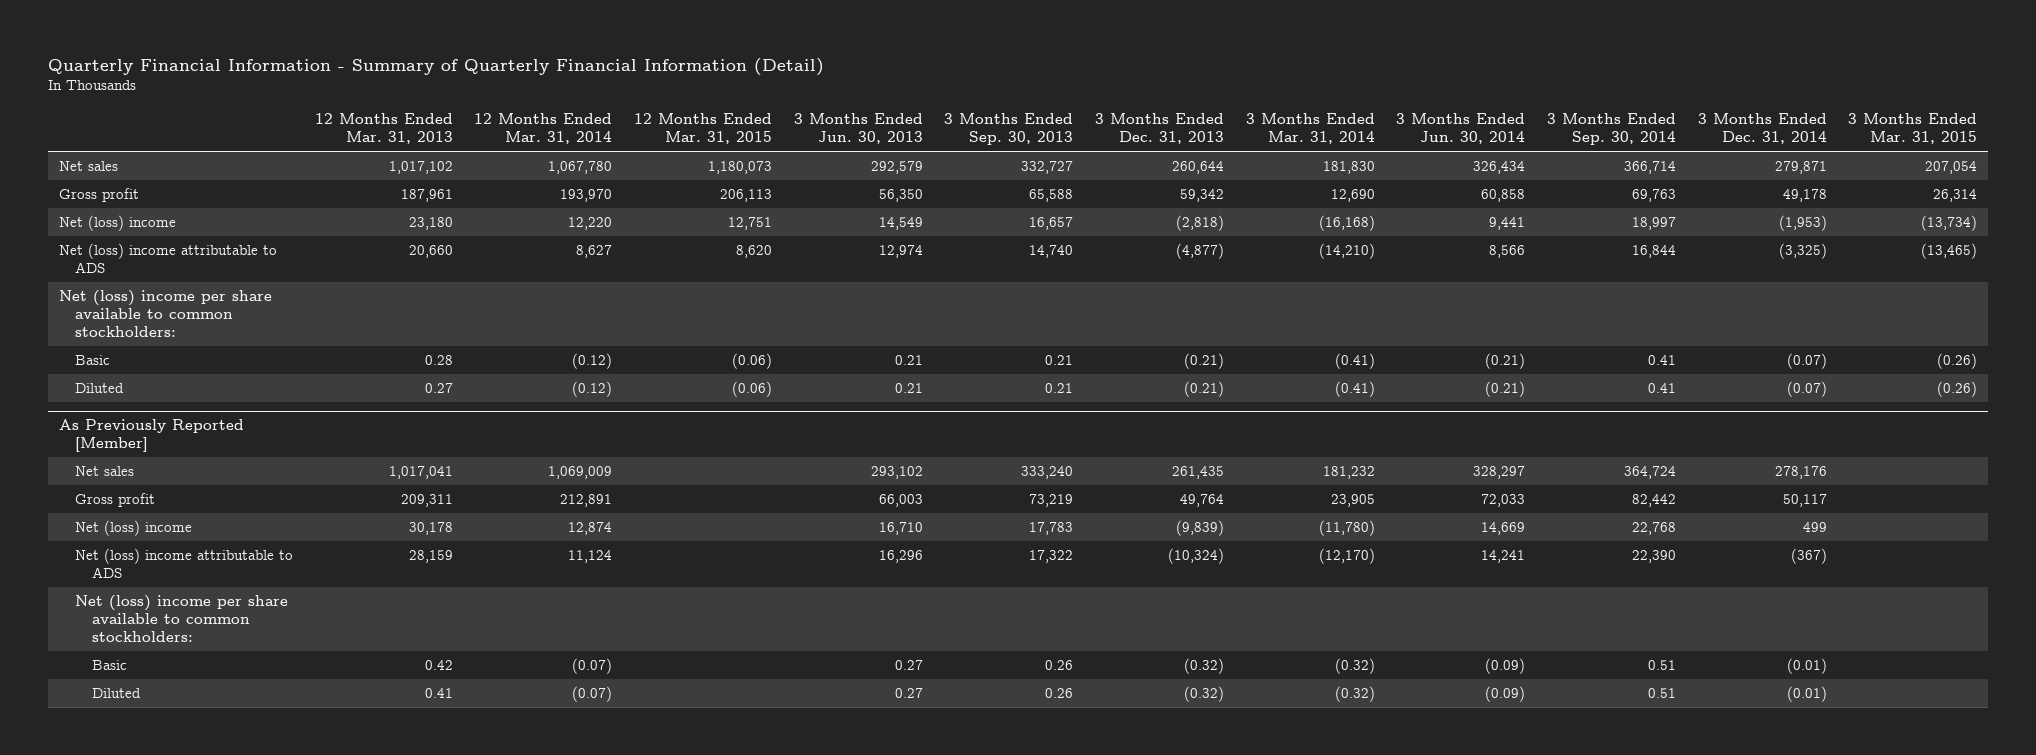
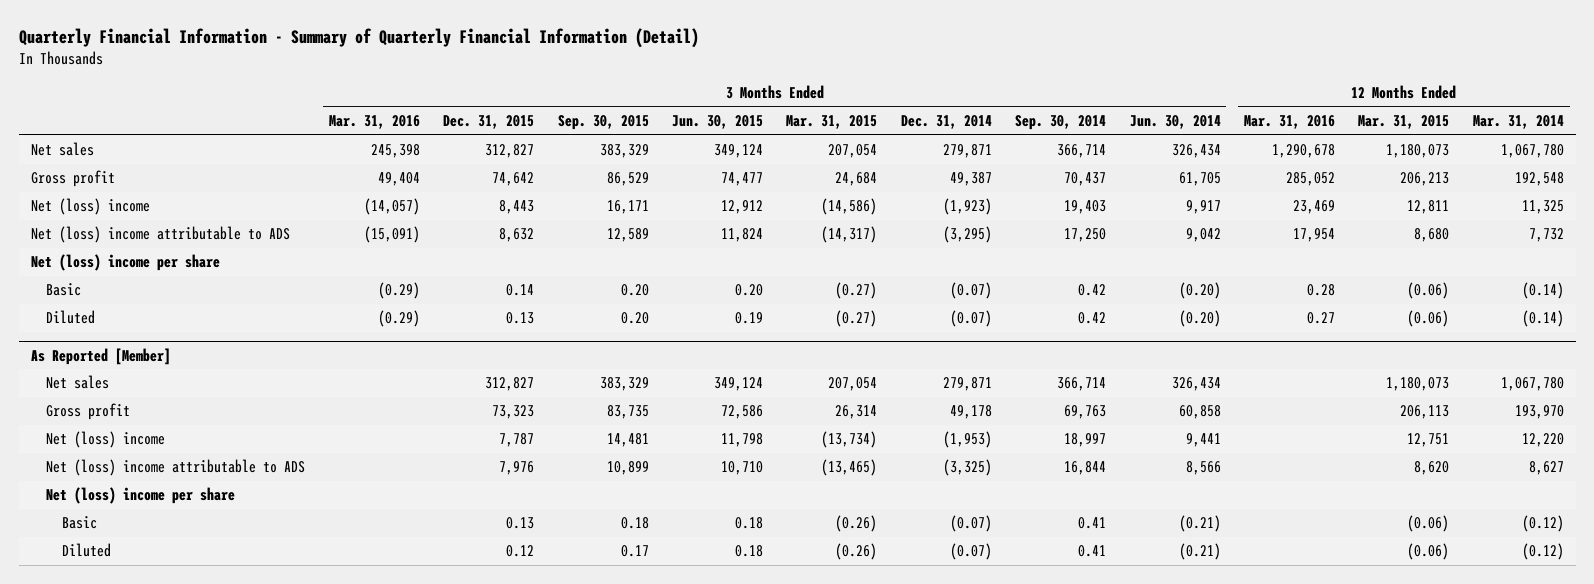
[314,113,453,145] 12 Months Ended Mar. 31, 2013 -> none
[793,113,923,145] 3 Months Ended Jun. 30, 2013 -> none
[944,113,1074,146] 3 Months Ended Sep. 30, 2013 -> none
[1095,113,1225,145] 3 Months Ended Dec. 31, 2013 -> none
[1245,113,1375,145] 3 Months Ended Mar. 31, 2014 -> none
none -> [328,115,420,130] Mar. 31, 2016
none -> [443,115,535,130] Dec. 31, 2015
none -> [557,115,649,131] Sep. 30, 2015
none -> [672,115,764,130] Jun. 30, 2015
none -> [1244,115,1336,130] Mar. 31, 2016
none -> [30,170,115,188] Gross profit
none -> [30,198,150,216] Net (loss) income
none -> [30,226,290,244] Net (loss) income attributable to ADS
none -> [30,254,220,272] Net (loss) income per share
none -> [46,283,82,297] Basic
none -> [46,310,96,325] Diluted
none -> [30,347,171,365] As Reported [Member]
none -> [46,375,110,390] Net sales
[58,290,272,338] Net (loss) income per share available to common stockholders: -> [46,487,236,505] Net (loss) income per share
[58,419,244,453] As Previously Reported [Member] -> none
[75,466,135,477] Net sales -> none
[75,493,156,508] Gross profit -> none
[75,520,193,537] Net (loss) income -> none
[75,548,294,579] Net (loss) income attributable to ADS -> none
[75,595,289,643] Net (loss) income per share available to common stockholders: -> none
[91,660,127,671] Basic -> none
[91,688,141,699] Diluted -> none

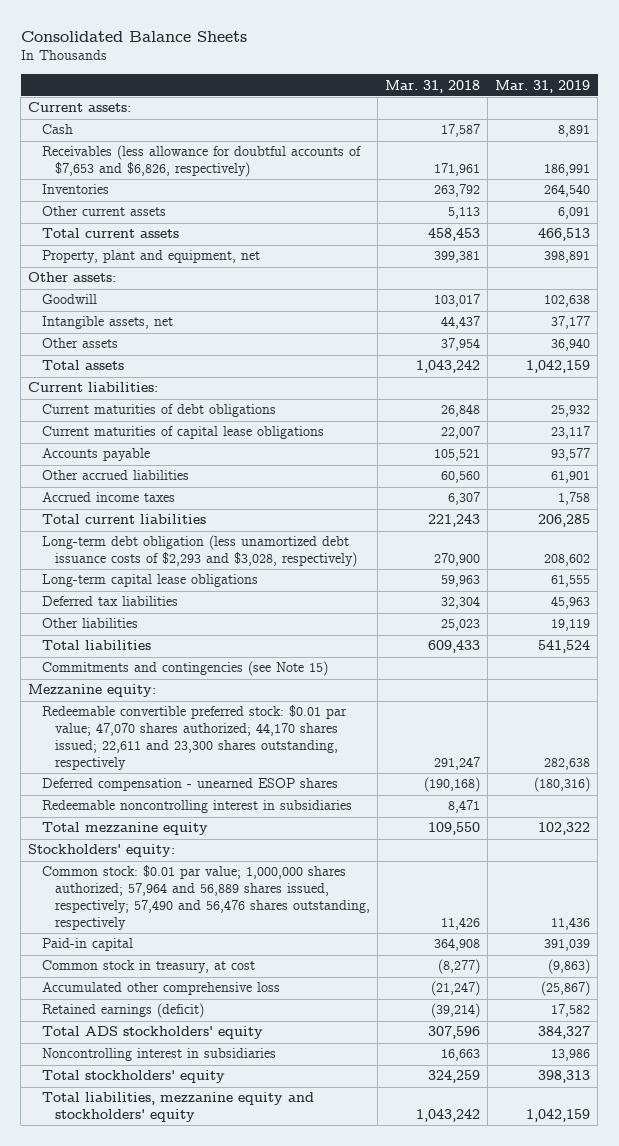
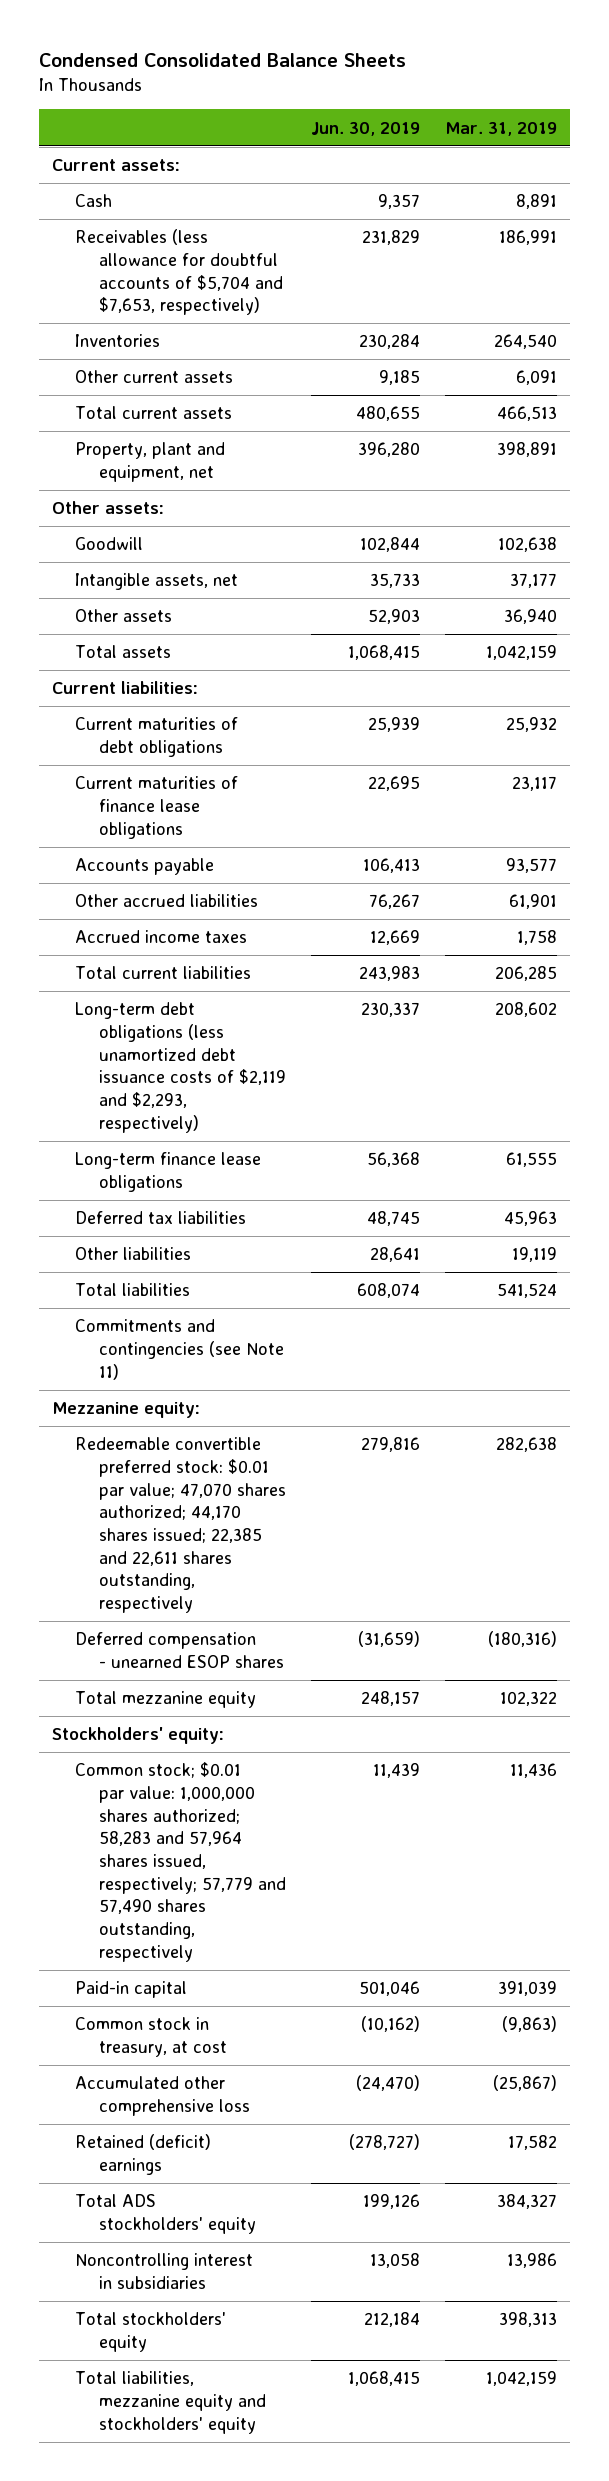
[20,31,247,43] Consolidated Balance Sheets -> [39,53,407,68] Condensed Consolidated Balance Sheets
[385,79,481,93] Mar. 31, 2018 -> none
none -> [310,121,420,136] Jun. 30, 2019
[41,145,361,178] Receivables (less allowance for doubtful accounts of $7,653 and $6,826, respectively) -> [75,229,283,316] Receivables (less allowance for doubtful accounts of $5,704 and $7,653, respectively)
[41,426,324,440] Current maturities of capital lease obligations -> [75,776,239,839] Current maturities of finance lease obligations
[41,535,358,568] Long-term debt obligation (less unamortized debt issuance costs of $2,293 and $3,028, respectively) -> [75,1002,286,1133] Long-term debt obligations (less unamortized debt issuance costs of $2,119 and $2,293, respectively)
[41,574,258,588] Long-term capital lease obligations -> [75,1152,262,1192] Long-term finance lease obligations
[41,661,328,677] Commitments and contingencies (see Note 15) -> [75,1319,284,1380] Commitments and contingencies (see Note 11)
[41,705,347,770] Redeemable convertible preferred stock: $0.01 par value; 47,070 shares authorized; 44,170 shares issued; 22,611 and 23,300 shares outstanding, respectively -> [75,1437,286,1614] Redeemable convertible preferred stock: $0.01 par value; 47,070 shares authorized; 44,170 shares issued; 22,385 and 22,611 shares outstanding, respectively
[41,800,352,814] Redeemable noncontrolling interest in subsidiaries -> none
[41,865,371,930] Common stock: $0.01 par value; 1,000,000 shares authorized; 57,964 and 56,889 shares issued, respectively; 57,490 and 56,476 shares outstanding, respectively -> [75,1762,286,1962] Common stock; $0.01 par value: 1,000,000 shares authorized; 58,283 and 57,964 shares issued, respectively; 57,779 and 57,490 shares outstanding, respectively
[41,1003,204,1019] Retained earnings (deficit) -> [75,2134,212,2175] Retained (deficit) earnings

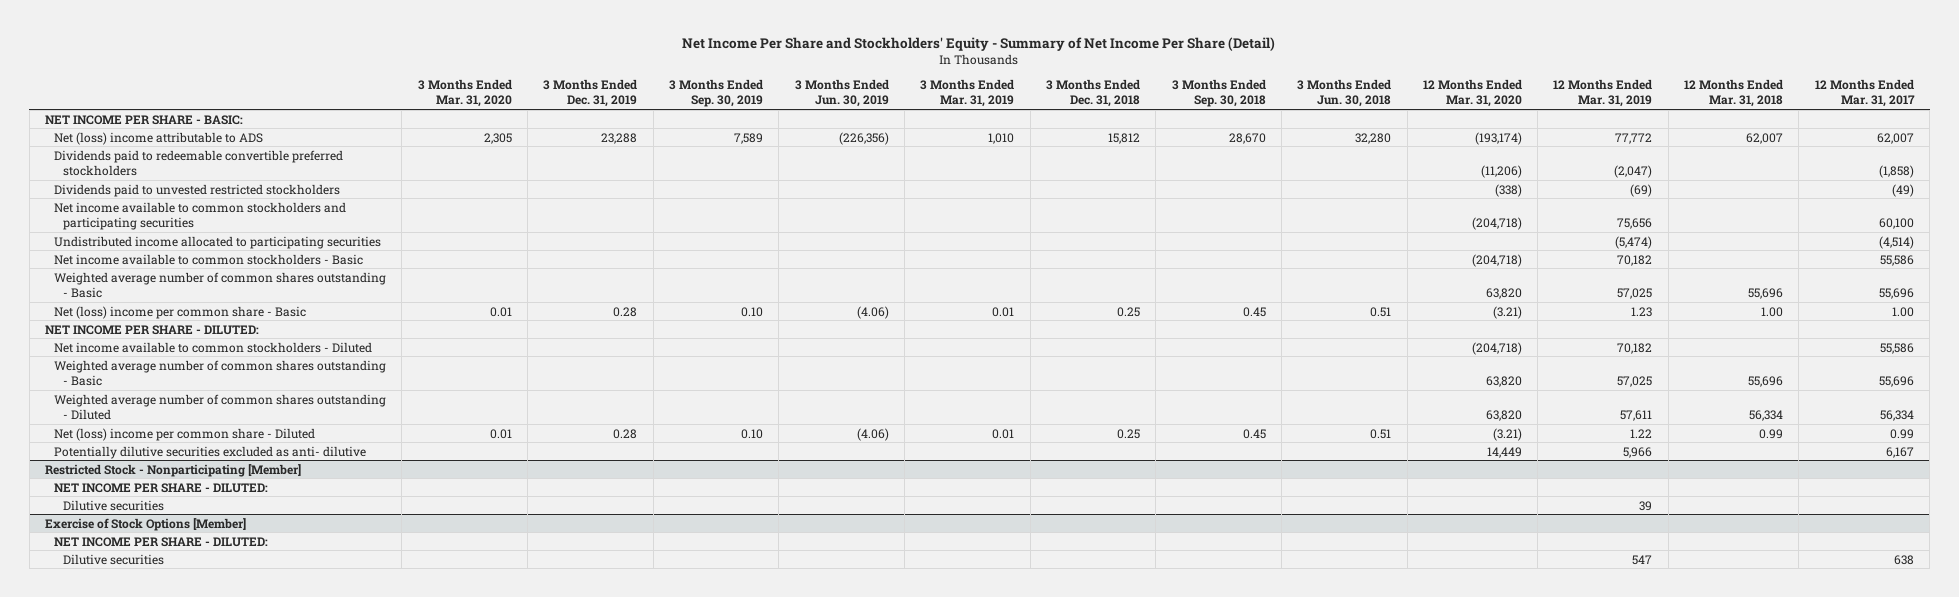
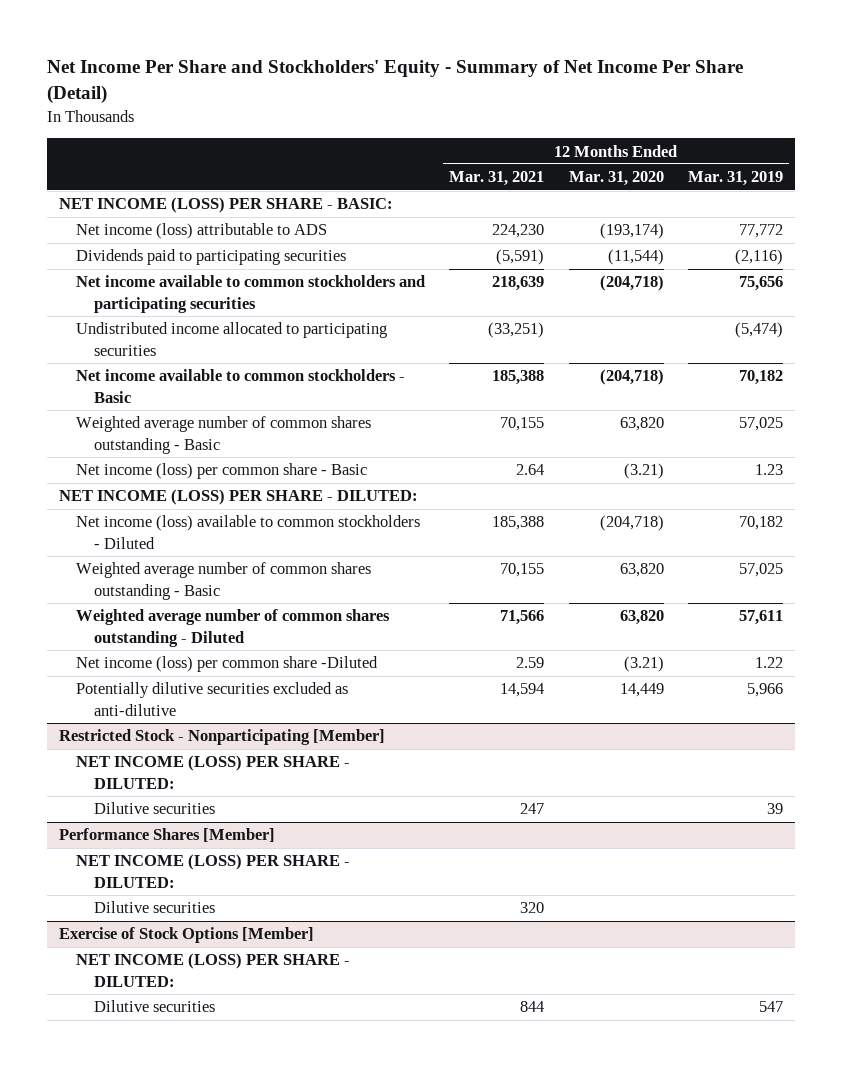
[417,79,512,108] 3 Months Ended Mar. 31, 2020 -> none
[543,79,638,108] 3 Months Ended Dec. 31, 2019 -> none
[669,79,764,108] 3 Months Ended Sep. 30, 2019 -> none
[794,79,889,108] 3 Months Ended Jun. 30, 2019 -> none
[920,79,1015,108] 3 Months Ended Mar. 31, 2019 -> none
[1045,79,1140,108] 3 Months Ended Dec. 31, 2018 -> none
[1171,79,1266,108] 3 Months Ended Sep. 30, 2018 -> none
[1297,79,1392,108] 3 Months Ended Jun. 30, 2018 -> none
[1684,79,1784,108] 12 Months Ended Mar. 31, 2018 -> none
[1814,79,1915,108] 12 Months Ended Mar. 31, 2017 -> none
none -> [449,171,545,187] Mar. 31, 2021
[54,149,344,176] Dividends paid to redeemable convertible preferred stockholders -> none
[54,183,341,197] Dividends paid to unvested restricted stockholders -> none
[44,114,243,125] NET INCOME PER SHARE - BASIC: -> [59,197,394,214] NET INCOME (LOSS) PER SHARE - BASIC:
[54,131,264,145] Net (loss) income attributable to ADS -> [76,223,328,240] Net income (loss) attributable to ADS
none -> [76,249,347,266] Dividends paid to participating securities
[54,305,307,319] Net (loss) income per common share - Basic -> [76,463,368,480] Net income (loss) per common share - Basic
[44,324,259,335] NET INCOME PER SHARE - DILUTED: -> [59,489,419,506] NET INCOME (LOSS) PER SHARE - DILUTED:
[54,341,373,353] Net income available to common stockholders - Diluted -> [76,515,421,549] Net income (loss) available to common stockholders - Diluted
[54,427,316,441] Net (loss) income per common share - Diluted -> [76,656,379,673] Net income (loss) per common share -Diluted
[54,445,367,459] Potentially dilutive securities excluded as anti- dilutive -> [76,682,349,716] Potentially dilutive securities excluded as anti-dilutive
[54,482,269,493] NET INCOME PER SHARE - DILUTED: -> [76,755,351,789] NET INCOME (LOSS) PER SHARE - DILUTED:
none -> [59,828,276,843] Performance Shares [Member]
none -> [76,854,351,888] NET INCOME (LOSS) PER SHARE - DILUTED:
none -> [93,901,215,914] Dilutive securities
[54,536,269,547] NET INCOME PER SHARE - DILUTED: -> [76,953,351,987] NET INCOME (LOSS) PER SHARE - DILUTED:

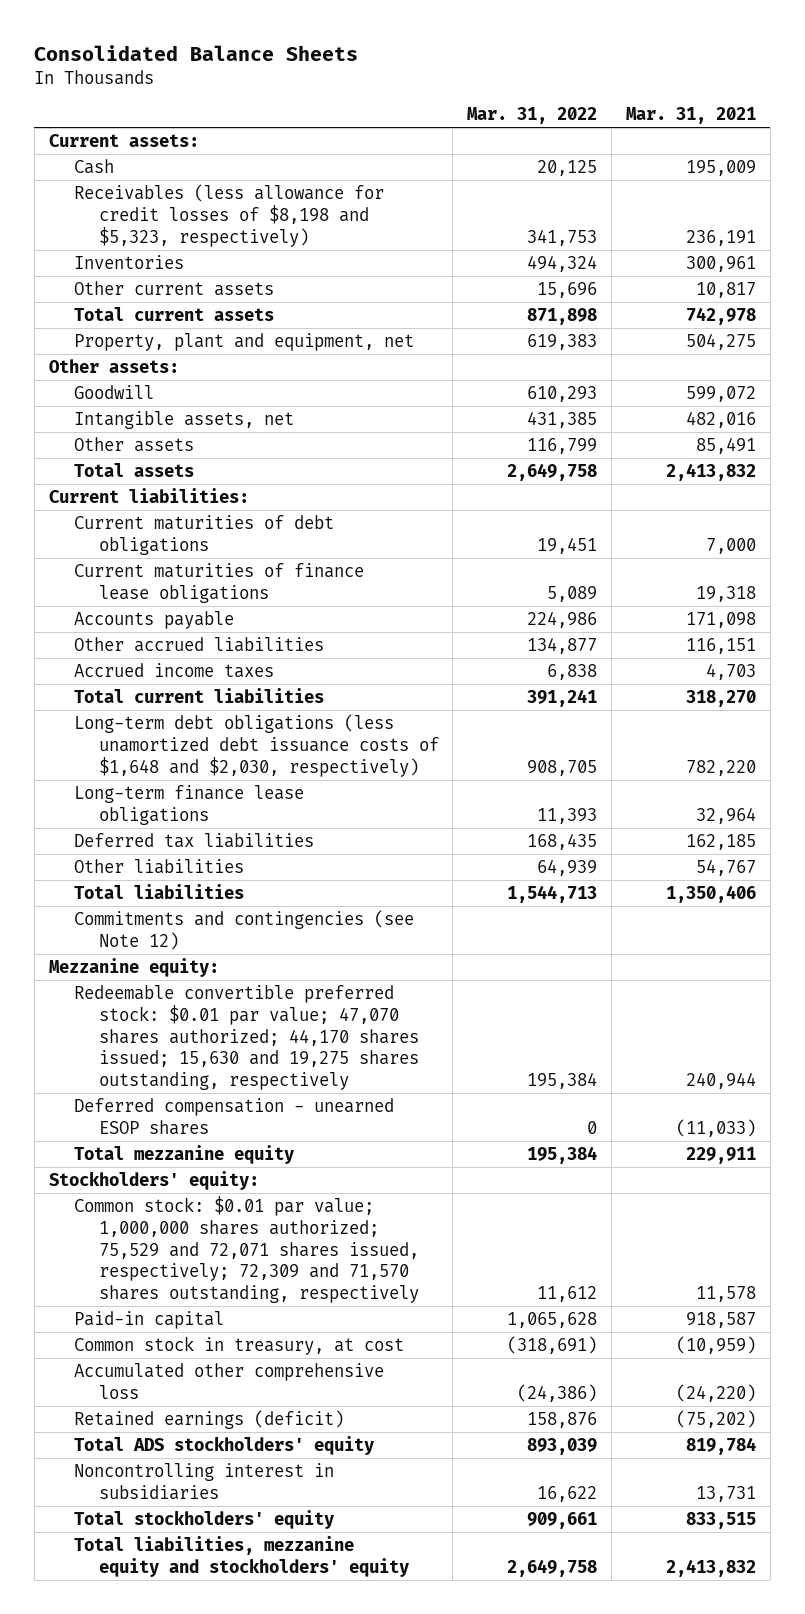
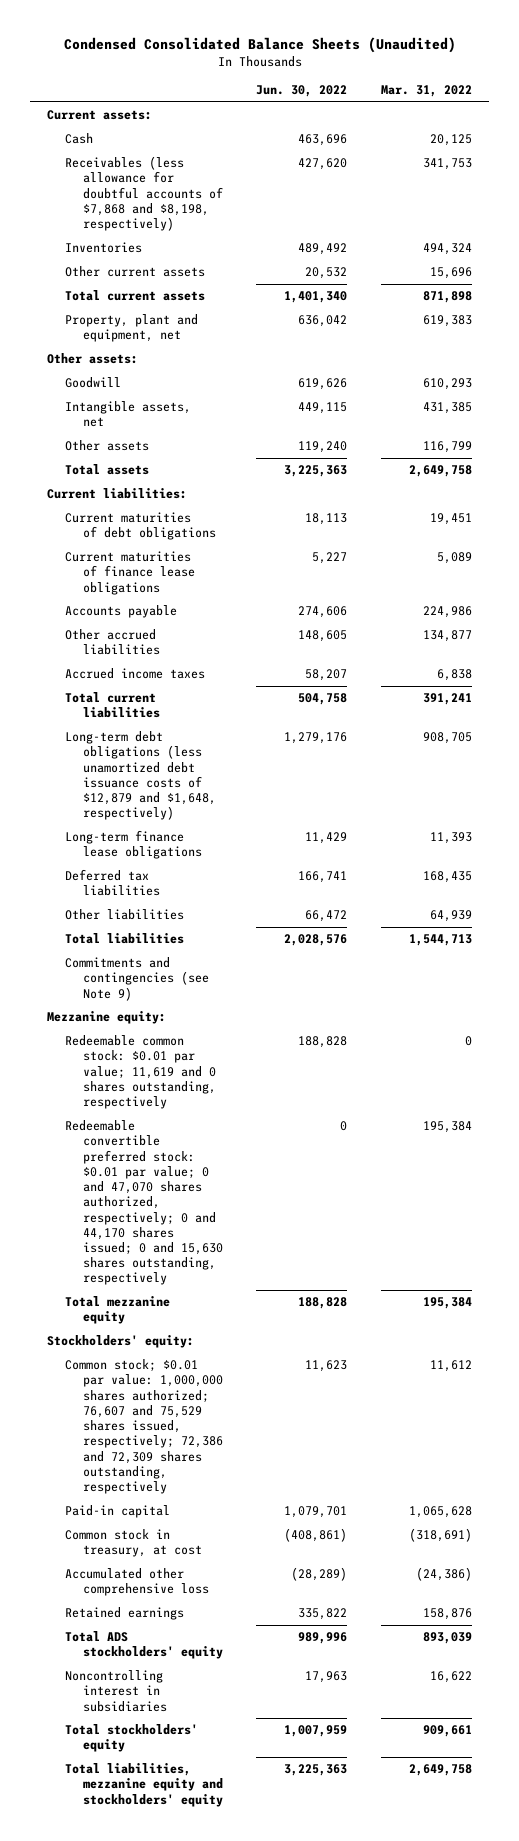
[34,44,359,61] Consolidated Balance Sheets -> [63,36,456,53] Condensed Consolidated Balance Sheets (Unaudited)
[625,107,756,125] Mar. 31, 2021 -> none
none -> [256,85,348,98] Jun. 30, 2022
[73,183,384,247] Receivables (less allowance for credit losses of $8,198 and $5,323, respectively) -> [64,156,223,232] Receivables (less allowance for doubtful accounts of $7,868 and $8,198, respectively)
[73,713,439,777] Long-term debt obligations (less unamortized debt issuance costs of $1,648 and $2,030, respectively) -> [64,731,216,821] Long-term debt obligations (less unamortized debt issuance costs of $12,879 and $1,648, respectively)
[73,909,414,950] Commitments and contingencies (see Note 12) -> [64,957,209,1001] Commitments and contingencies (see Note 9)
[73,1097,394,1135] Deferred compensation - unearned ESOP shares -> none
none -> [64,1035,216,1110] Redeemable common stock: $0.01 par value; 11,619 and 0 shares outstanding, respectively
[73,984,419,1091] Redeemable convertible preferred stock: $0.01 par value; 47,070 shares authorized; 44,170 shares issued; 15,630 and 19,275 shares outstanding, respectively -> [64,1120,223,1286] Redeemable convertible preferred stock: $0.01 par value; 0 and 47,070 shares authorized, respectively; 0 and 44,170 shares issued; 0 and 15,630 shares outstanding, respectively
[73,1195,419,1304] Common stock: $0.01 par value; 1,000,000 shares authorized; 75,529 and 72,071 shares issued, respectively; 72,309 and 71,570 shares outstanding, respectively -> [64,1359,223,1494] Common stock; $0.01 par value: 1,000,000 shares authorized; 76,607 and 75,529 shares issued, respectively; 72,386 and 72,309 shares outstanding, respectively
[73,1409,344,1429] Retained earnings (deficit) -> [64,1607,184,1621] Retained earnings

